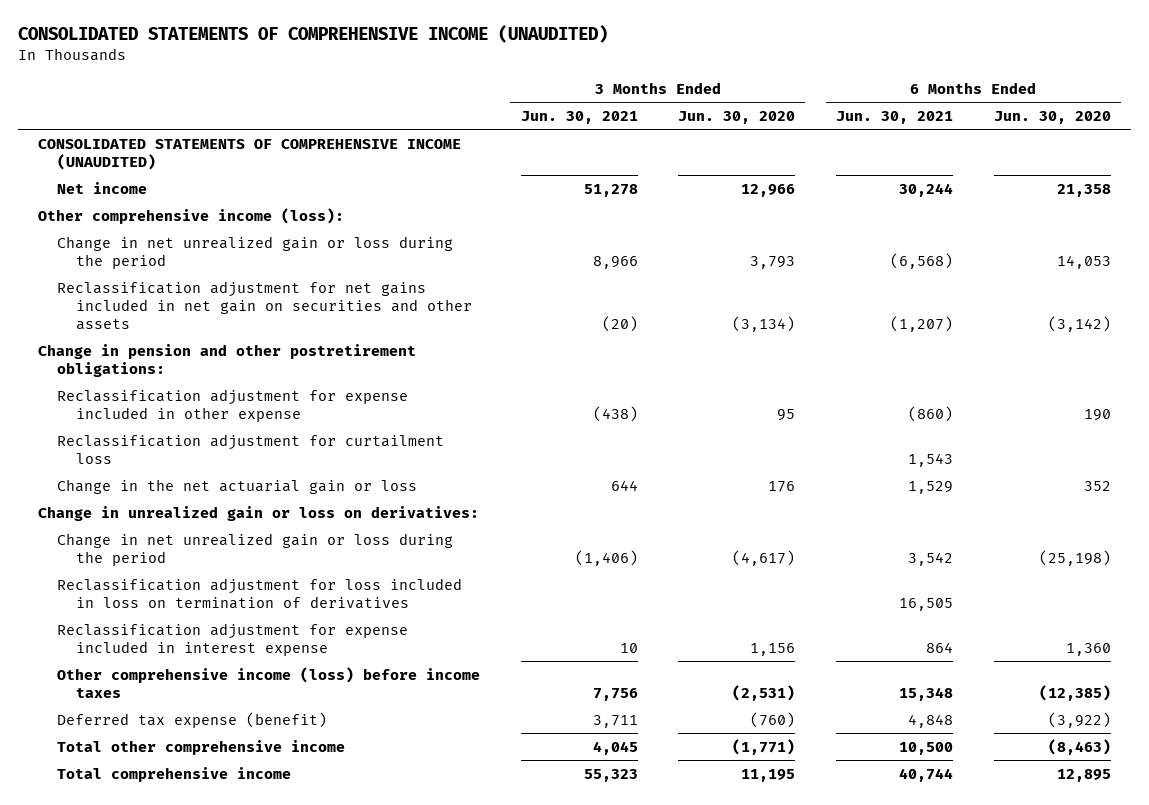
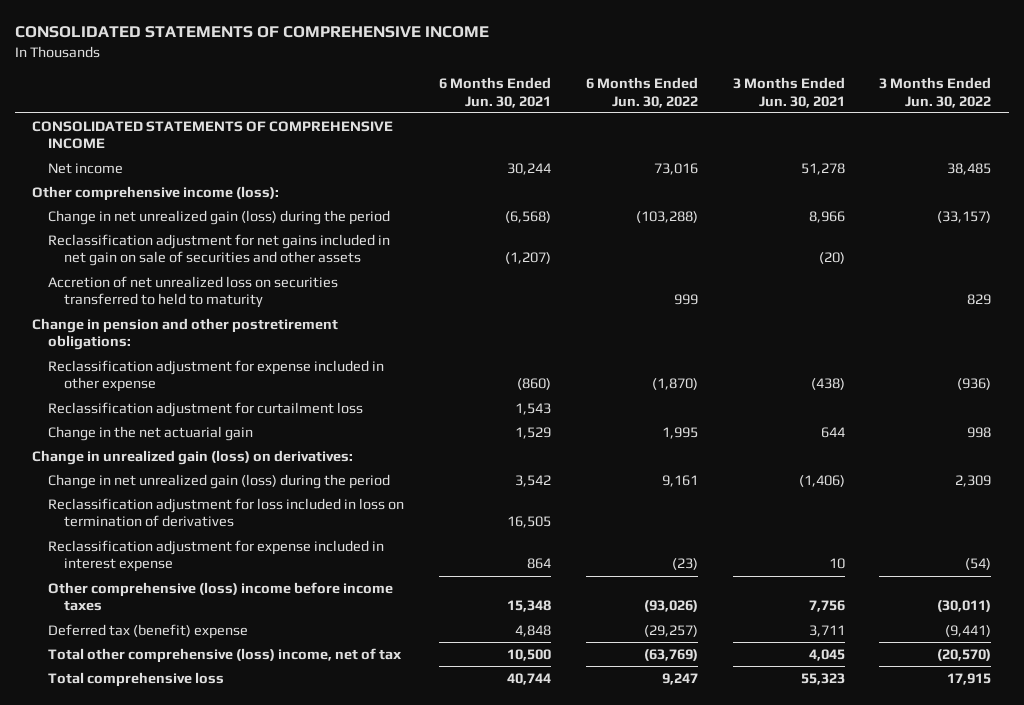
[17,25,608,44] CONSOLIDATED STATEMENTS OF COMPREHENSIVE INCOME (UNAUDITED) -> [14,26,489,39] CONSOLIDATED STATEMENTS OF COMPREHENSIVE INCOME
[678,110,796,124] Jun. 30, 2020 -> none
[993,110,1111,124] Jun. 30, 2020 -> none
none -> [585,76,698,108] 6 Months Ended Jun. 30, 2022
none -> [879,76,992,108] 3 Months Ended Jun. 30, 2022
[38,138,462,170] CONSOLIDATED STATEMENTS OF COMPREHENSIVE INCOME (UNAUDITED) -> [32,120,394,150] CONSOLIDATED STATEMENTS OF COMPREHENSIVE INCOME
[56,235,453,269] Change in net unrealized gain or loss during the period -> [48,209,391,225] Change in net unrealized gain (loss) during the period
[56,280,472,330] Reclassification adjustment for net gains included in net gain on securities and other assets -> [48,233,391,267] Reclassification adjustment for net gains included in net gain on sale of securities and other assets
none -> [48,275,339,309] Accretion of net unrealized loss on securities transferred to held to maturity
[56,478,417,494] Change in the net actuarial gain or loss -> [48,425,254,441] Change in the net actuarial gain
[38,505,480,521] Change in unrealized gain or loss on derivatives: -> [32,449,354,465] Change in unrealized gain (loss) on derivatives:
[56,532,453,566] Change in net unrealized gain or loss during the period -> [48,473,391,489] Change in net unrealized gain (loss) during the period
[56,666,480,698] Other comprehensive income (loss) before income taxes -> [48,581,394,612] Other comprehensive (loss) income before income taxes
[56,711,327,728] Deferred tax expense (benefit) -> [48,623,249,639] Deferred tax (benefit) expense
[56,739,345,755] Total other comprehensive income -> [48,647,403,663] Total other comprehensive (loss) income, net of tax
[56,766,291,782] Total comprehensive income -> [48,671,225,687] Total comprehensive loss

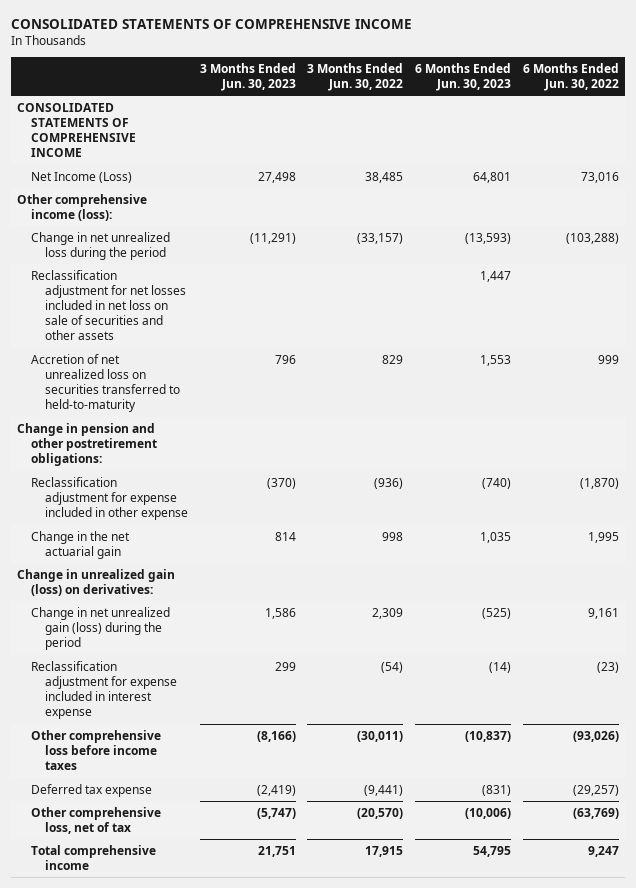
[439,76,552,108] 6 Months Ended Jun. 30, 2021 -> none
[732,76,845,108] 3 Months Ended Jun. 30, 2021 -> none
none -> [199,62,296,92] 3 Months Ended Jun. 30, 2023
none -> [415,62,512,92] 6 Months Ended Jun. 30, 2023
[48,162,124,174] Net income -> [30,171,132,183] Net Income (Loss)
[48,209,391,225] Change in net unrealized gain (loss) during the period -> [30,231,170,261] Change in net unrealized loss during the period
[48,233,391,267] Reclassification adjustment for net gains included in net gain on sale of securities and other assets -> [30,269,186,341] Reclassification adjustment for net losses included in net loss on sale of securities and other assets
[48,275,339,309] Accretion of net unrealized loss on securities transferred to held to maturity -> [30,353,180,413] Accretion of net unrealized loss on securities transferred to held-to-maturity
[48,401,364,417] Reclassification adjustment for curtailment loss -> none
[48,497,405,528] Reclassification adjustment for loss included in loss on termination of derivatives -> none
[48,581,394,612] Other comprehensive (loss) income before income taxes -> [30,729,161,771] Other comprehensive loss before income taxes
[48,623,249,639] Deferred tax (benefit) expense -> [30,783,152,797] Deferred tax expense
[48,647,403,663] Total other comprehensive (loss) income, net of tax -> [30,806,161,835] Other comprehensive loss, net of tax
[48,671,225,687] Total comprehensive loss -> [30,844,156,871] Total comprehensive income

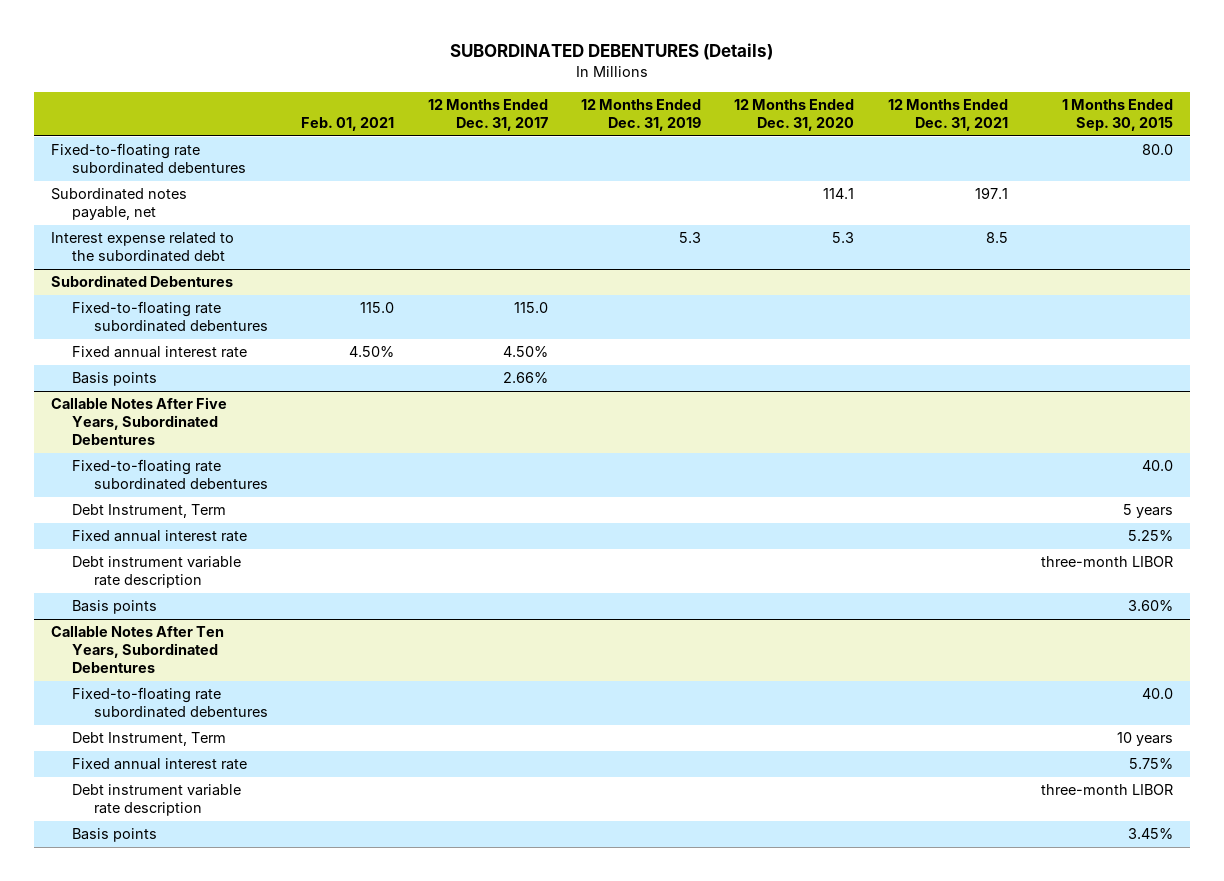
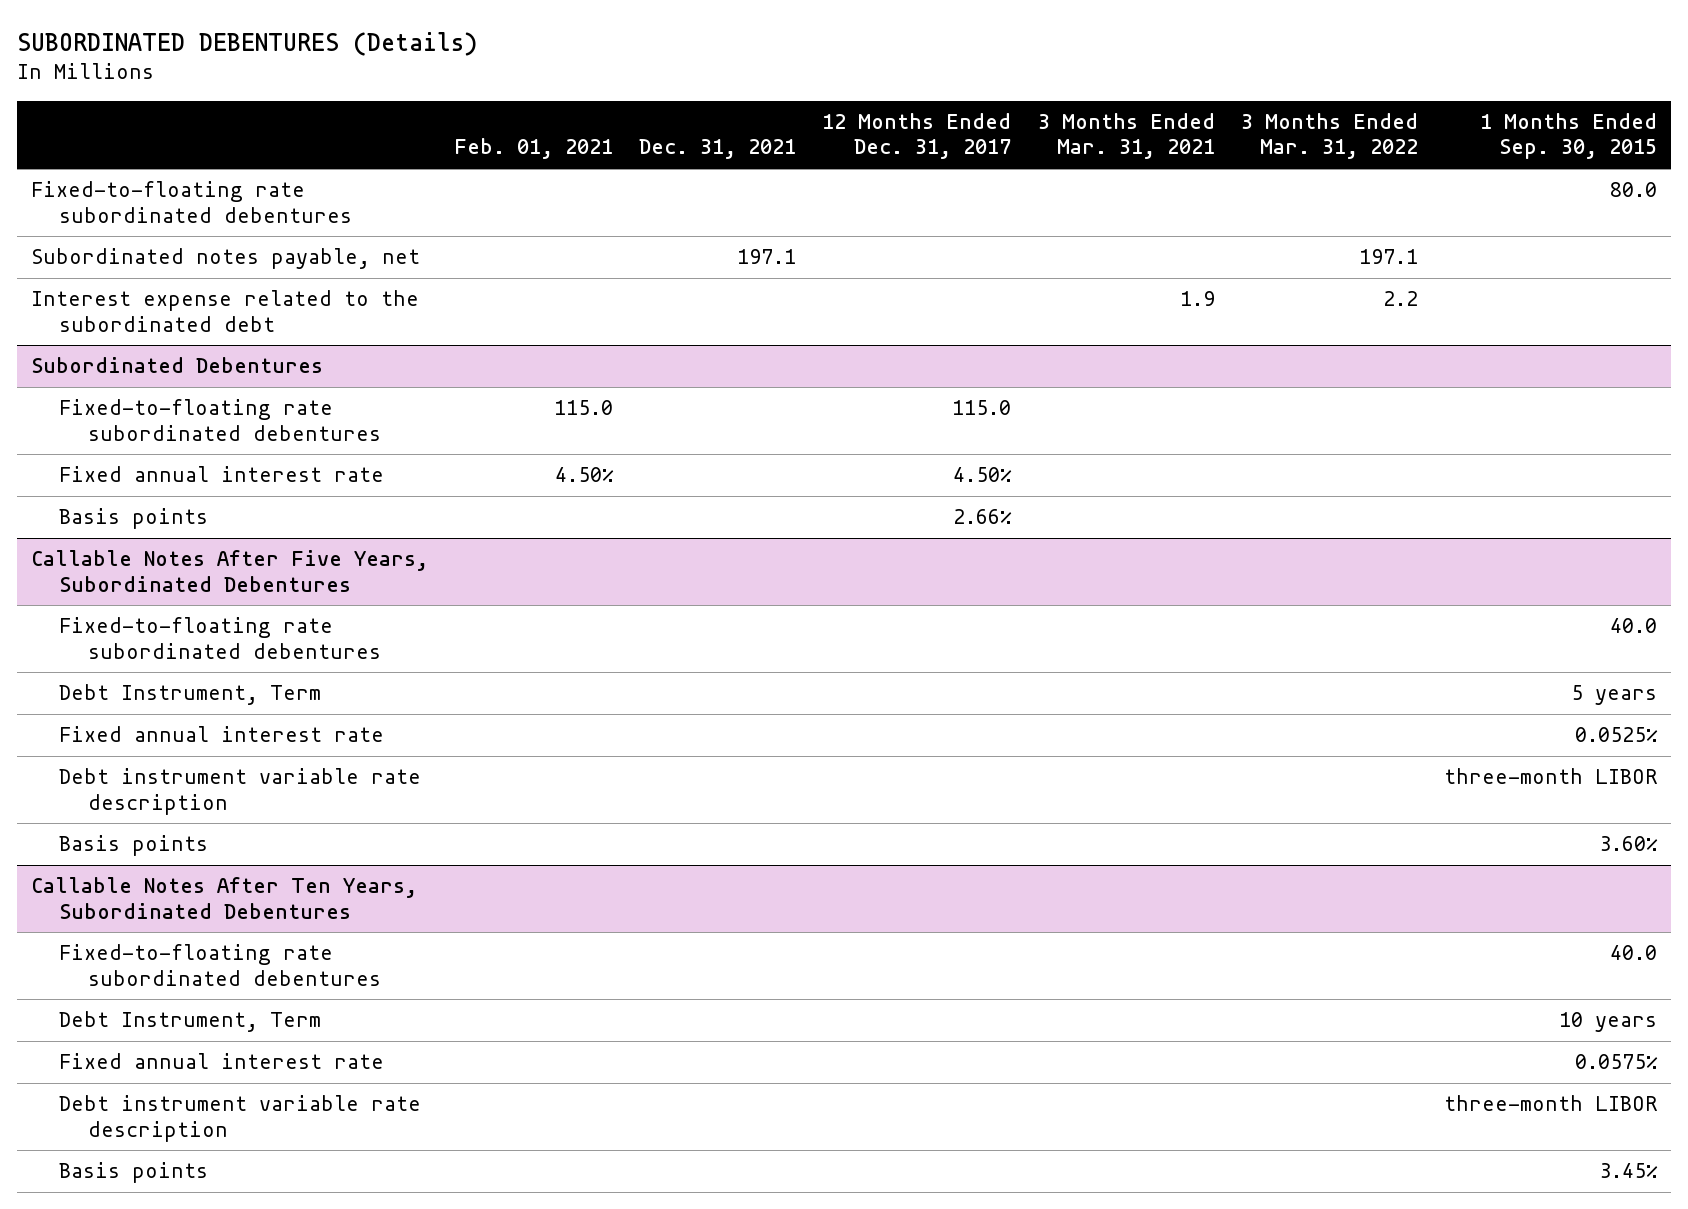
[580,99,701,131] 12 Months Ended Dec. 31, 2019 -> none
[734,99,855,131] 12 Months Ended Dec. 31, 2020 -> none
[887,99,1008,131] 12 Months Ended Dec. 31, 2021 -> none
none -> [639,139,797,160] Dec. 31, 2021
none -> [1037,113,1215,160] 3 Months Ended Mar. 31, 2021
none -> [1241,113,1419,160] 3 Months Ended Mar. 31, 2022
[1128,530,1174,542] 5.25% -> [1575,727,1659,743] 0.0525%
[1129,758,1174,770] 5.75% -> [1575,1054,1659,1070] 0.0575%

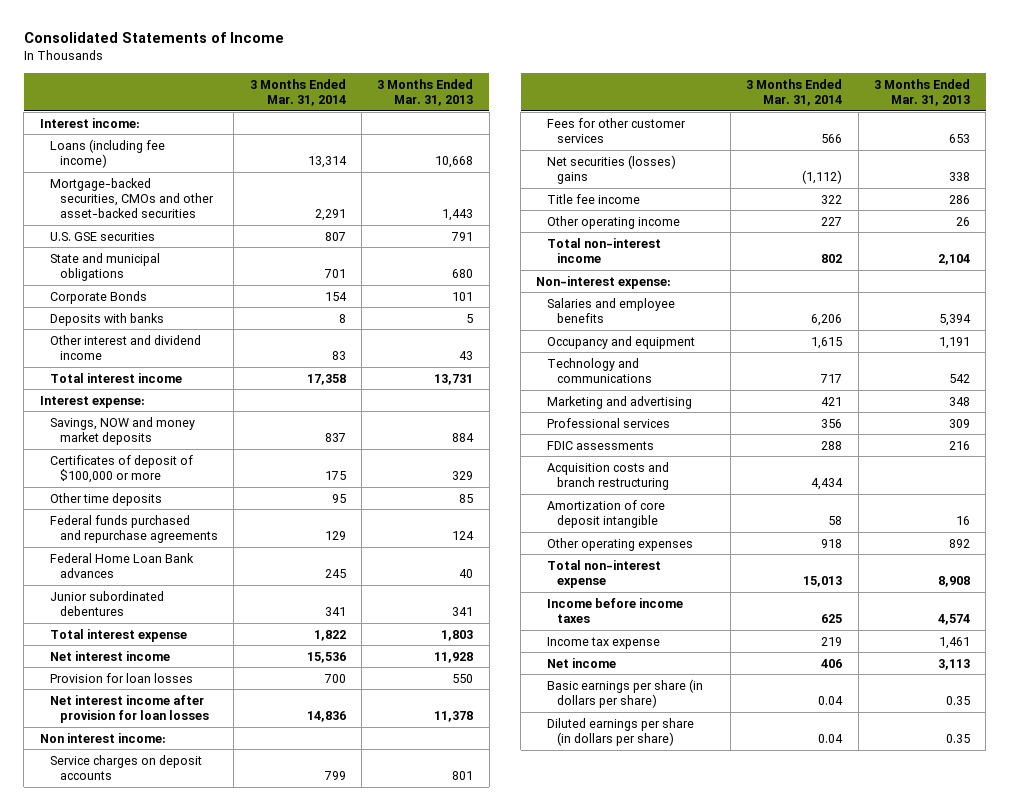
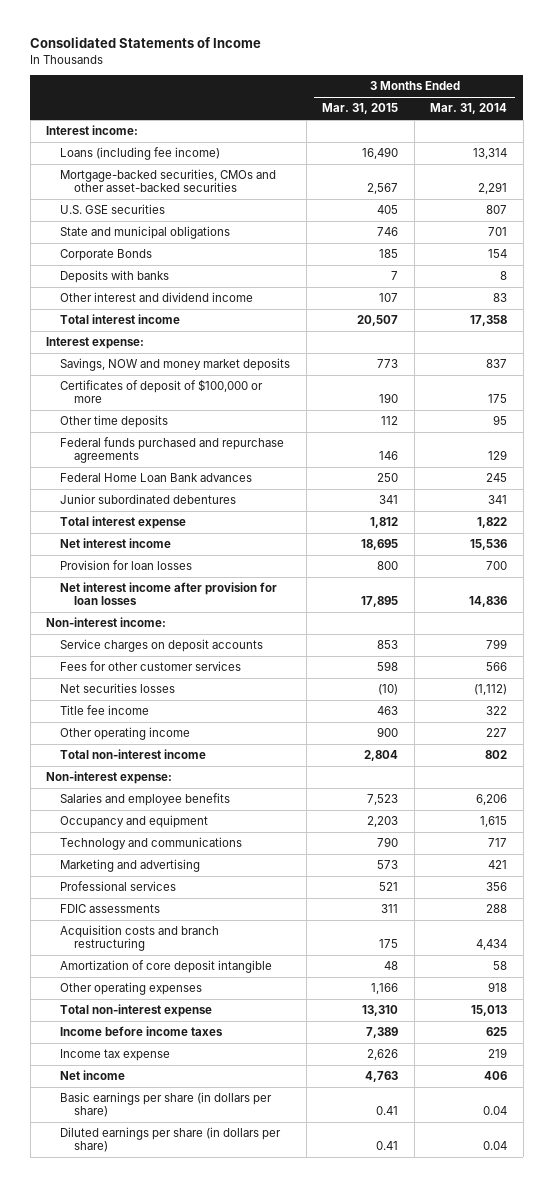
[377,78,474,106] 3 Months Ended Mar. 31, 2013 -> none
none -> [322,103,399,115] Mar. 31, 2015
[39,732,166,743] Non interest income: -> [46,617,167,628] Non-interest income:
[546,154,676,185] Net securities (losses) gains -> [60,683,176,694] Net securities losses

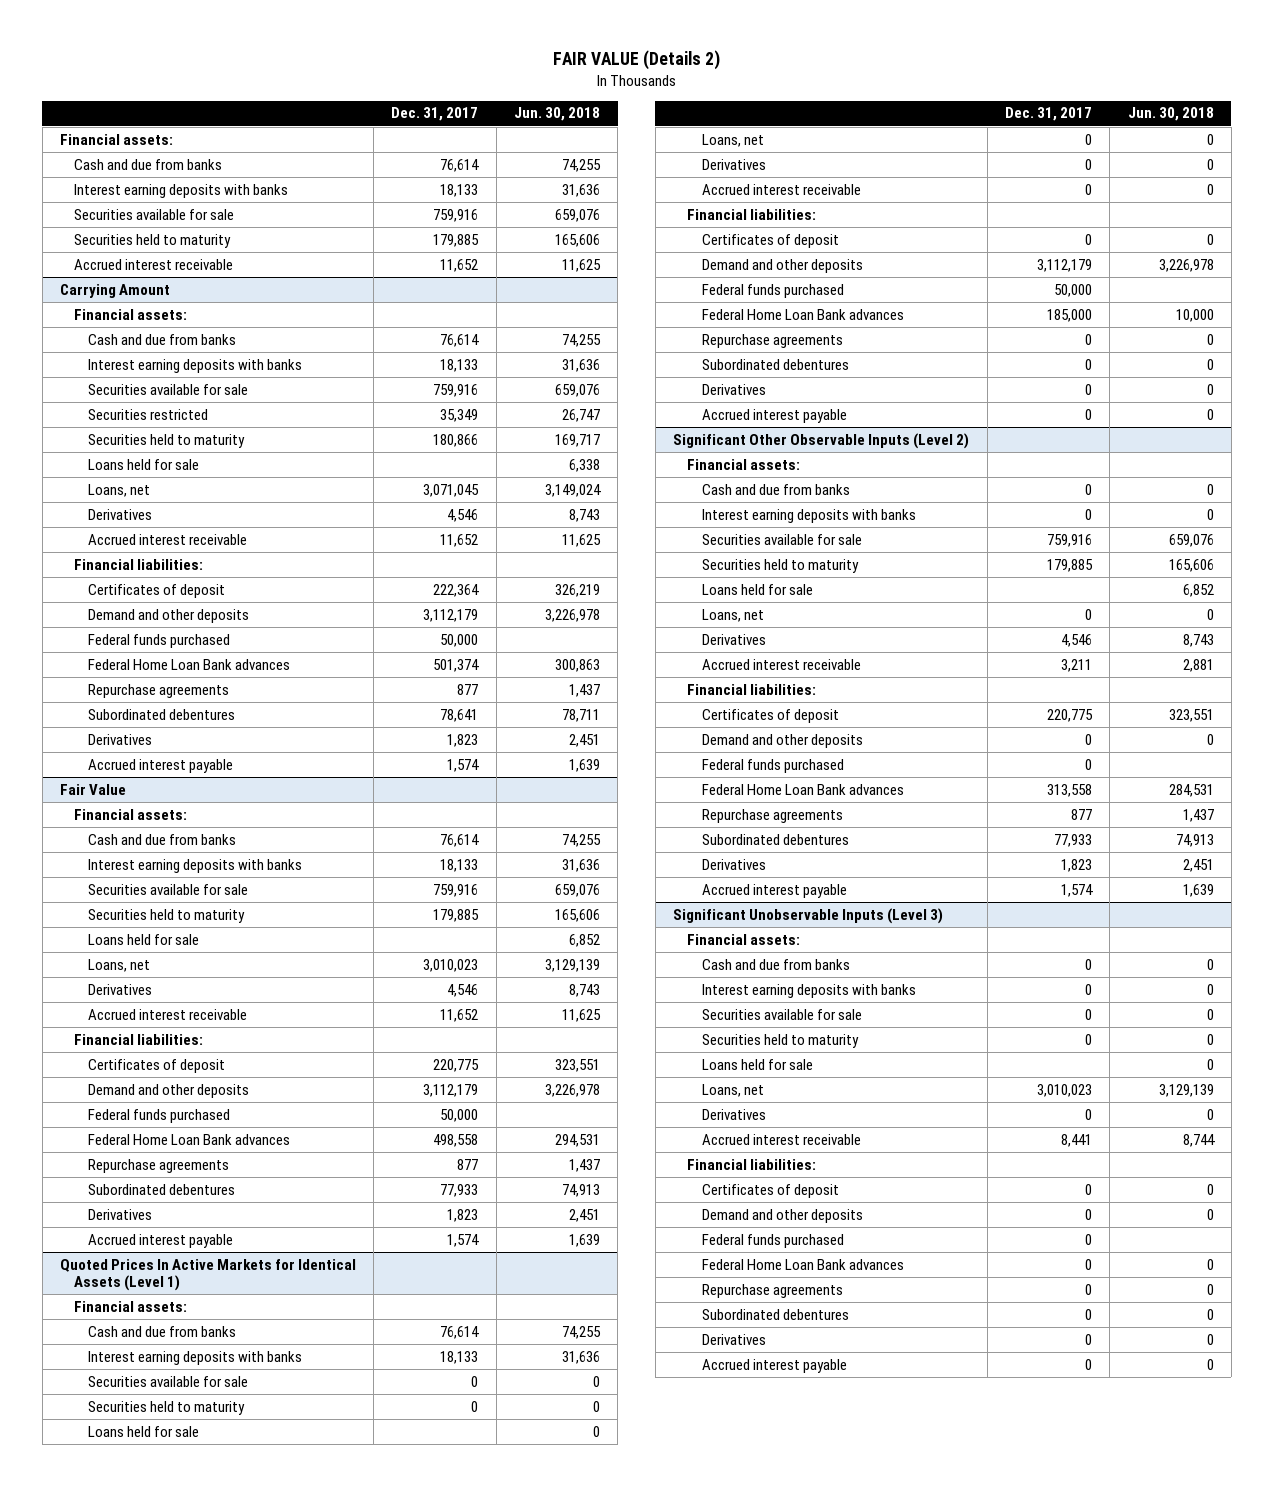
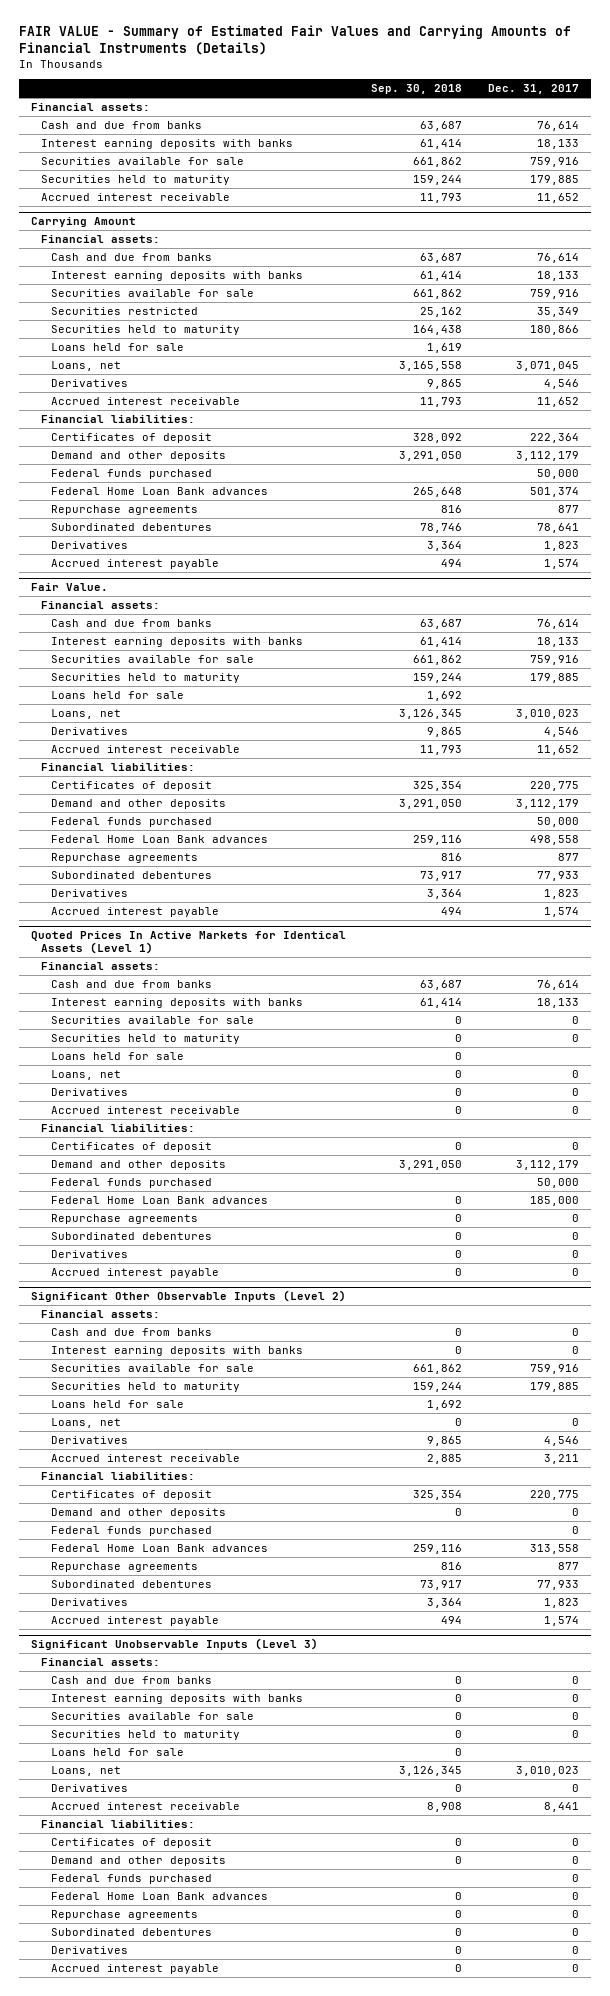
[552,50,720,71] FAIR VALUE (Details 2) -> [18,24,571,56] FAIR VALUE - Summary of Estimated Fair Values and Carrying Amounts of Financial Instruments (Details)
[514,107,601,122] Jun. 30, 2018 -> none
none -> [371,84,463,95] Sep. 30, 2018
[59,783,126,795] Fair Value -> [31,583,109,592] Fair Value.

